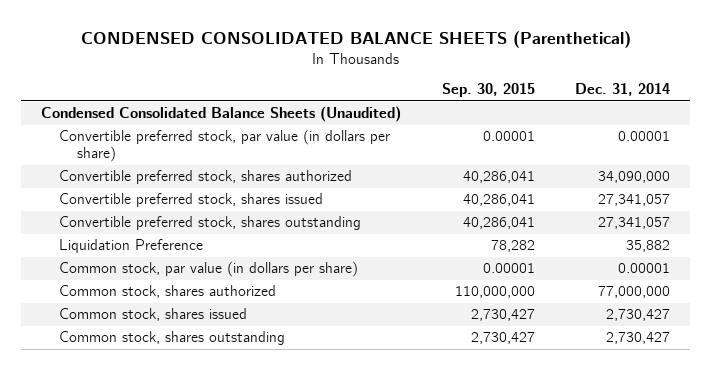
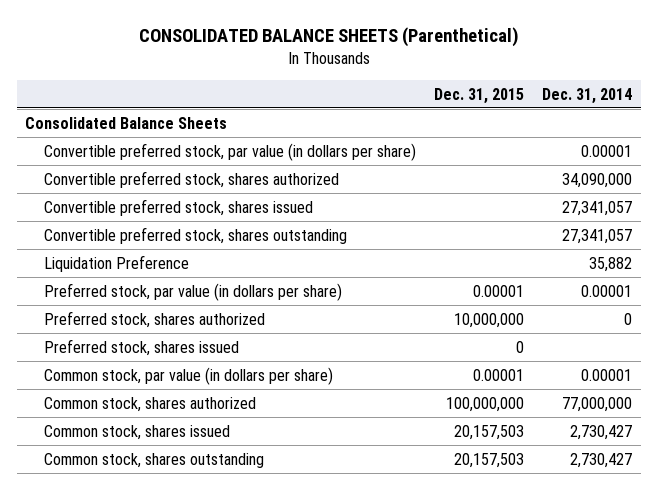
[80,30,631,48] CONDENSED CONSOLIDATED BALANCE SHEETS (Parenthetical) -> [138,26,519,47] CONSOLIDATED BALANCE SHEETS (Parenthetical)
[441,83,535,98] Sep. 30, 2015 -> none
none -> [434,87,525,104] Dec. 31, 2015
[41,106,402,123] Condensed Consolidated Balance Sheets (Unaudited) -> [25,116,228,129] Consolidated Balance Sheets
none -> [44,282,343,301] Preferred stock, par value (in dollars per share)
none -> [44,310,266,328] Preferred stock, shares authorized
none -> [44,338,240,356] Preferred stock, shares issued

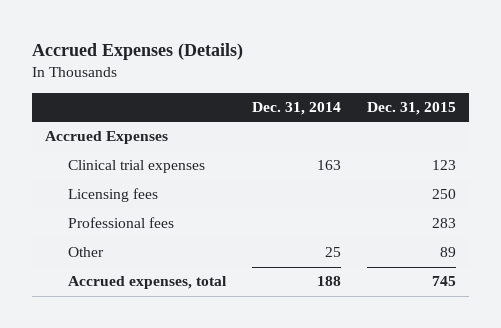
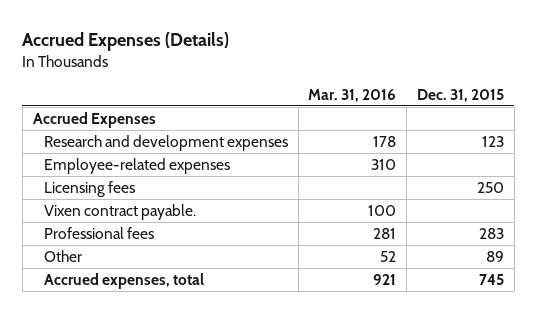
[252,102,342,116] Dec. 31, 2014 -> none
none -> [308,88,397,102] Mar. 31, 2016
[68,160,206,174] Clinical trial expenses -> [43,134,288,151] Research and development expenses
none -> [43,157,230,174] Employee-related expenses
none -> [43,203,196,220] Vixen contract payable.

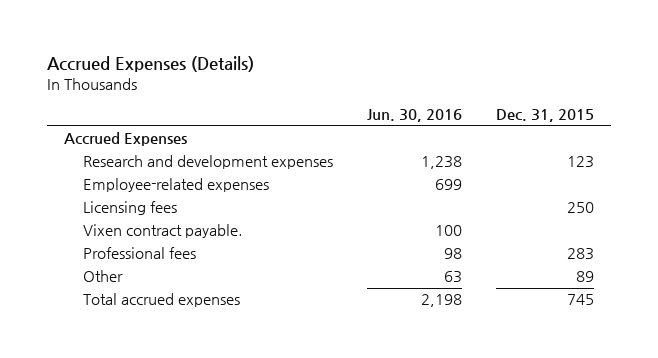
[308,88,397,102] Mar. 31, 2016 -> none
none -> [366,109,462,123] Jun. 30, 2016
[43,272,204,289] Accrued expenses, total -> [82,293,240,308] Total accrued expenses

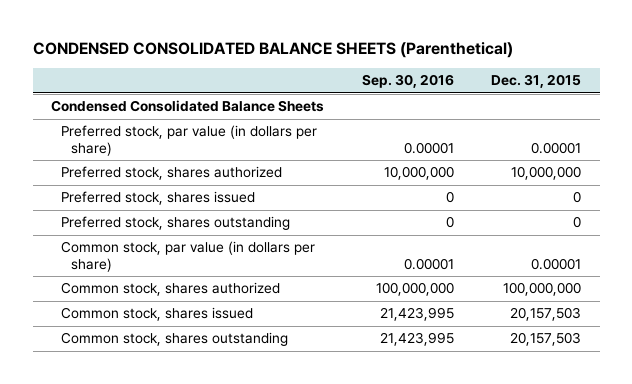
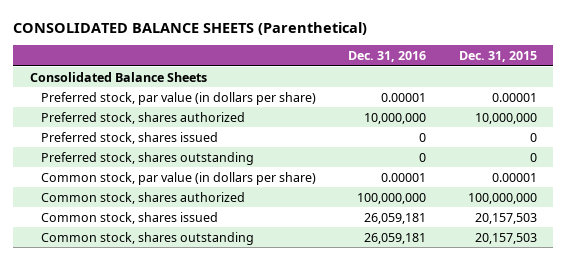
[32,42,513,59] CONDENSED CONSOLIDATED BALANCE SHEETS (Parenthetical) -> [13,21,368,35] CONSOLIDATED BALANCE SHEETS (Parenthetical)
[361,74,454,89] Sep. 30, 2016 -> none
none -> [348,50,427,62] Dec. 31, 2016
[51,100,325,113] Condensed Consolidated Balance Sheets -> [29,71,207,82] Consolidated Balance Sheets

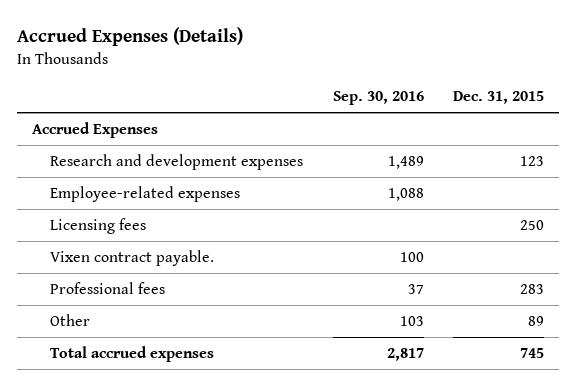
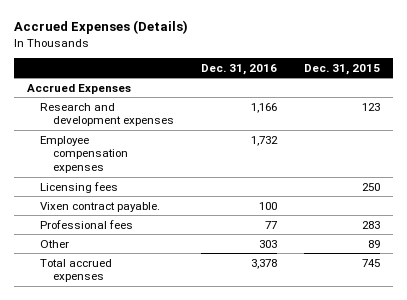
[332,91,424,106] Sep. 30, 2016 -> none
none -> [200,63,277,75] Dec. 31, 2016
[50,186,241,203] Employee-related expenses -> [40,135,128,174] Employee compensation expenses

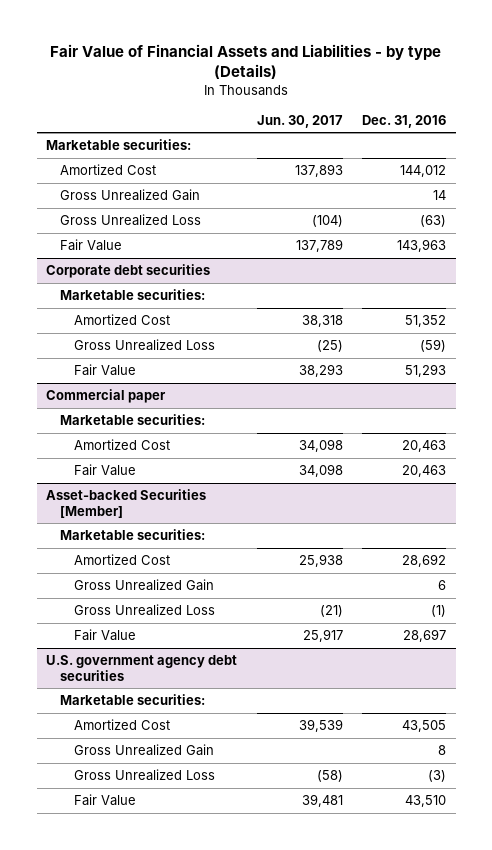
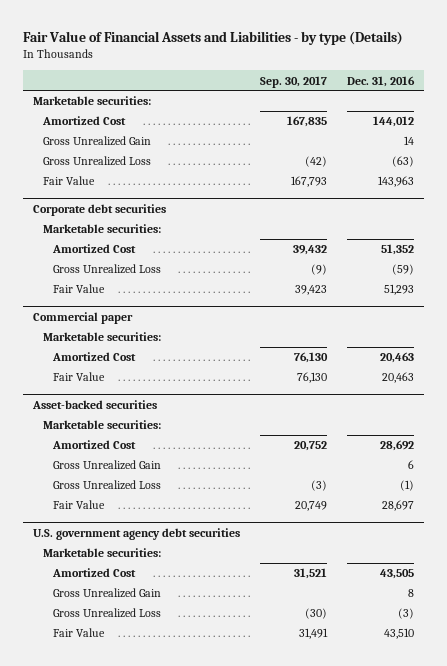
[256,114,343,128] Jun. 30, 2017 -> none
none -> [260,75,328,88] Sep. 30, 2017
[46,489,207,518] Asset-backed Securities [Member] -> [32,399,158,409] Asset-backed securities

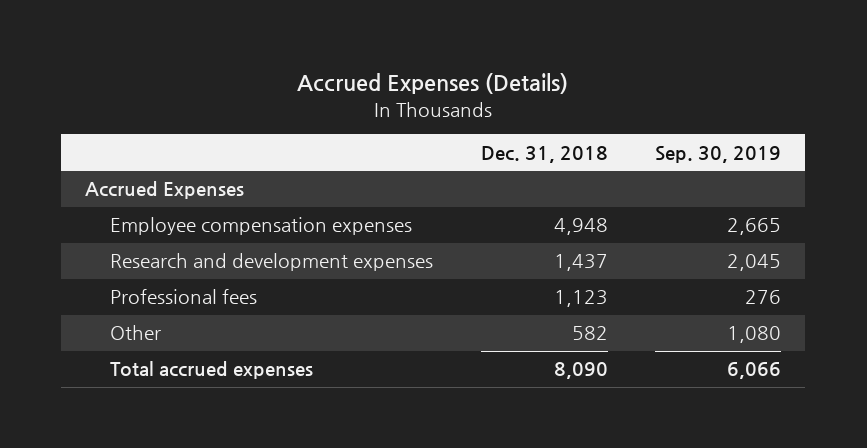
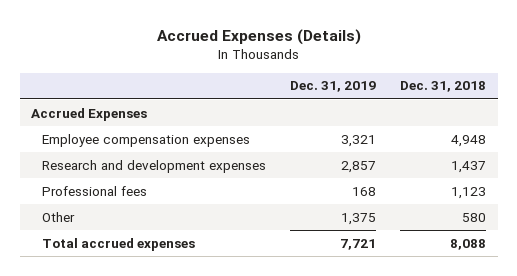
[655,145,782,163] Sep. 30, 2019 -> none
none -> [290,81,377,93] Dec. 31, 2019
[571,326,608,341] 582 -> [461,212,486,222] 580
[553,362,608,380] 8,090 -> [449,238,486,250] 8,088

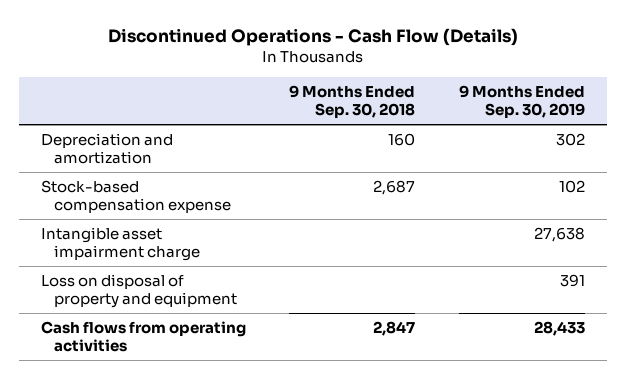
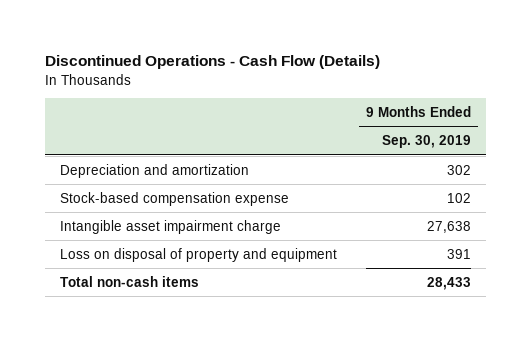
[289,85,416,119] 9 Months Ended Sep. 30, 2018 -> none
[40,321,246,352] Cash flows from operating activities -> [59,275,199,287] Total non-cash items

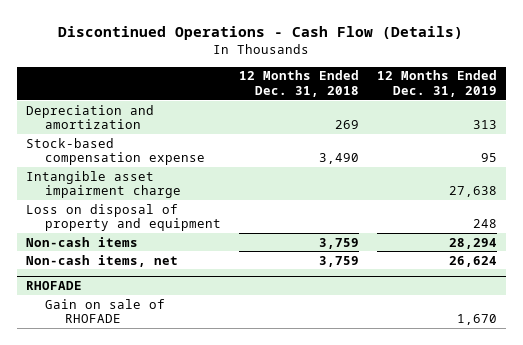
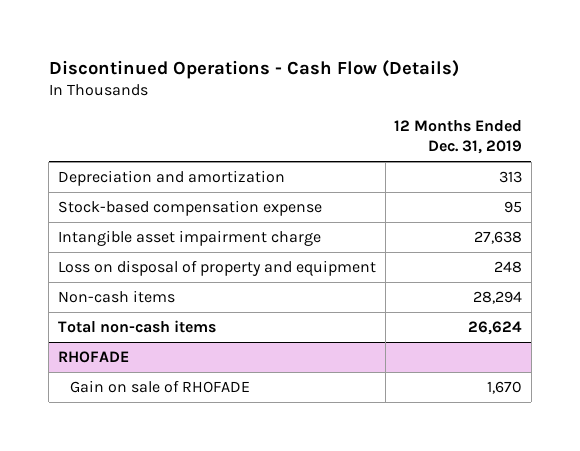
[239,70,360,98] 12 Months Ended Dec. 31, 2018 -> none
[25,254,178,267] Non-cash items, net -> [57,319,216,333] Total non-cash items

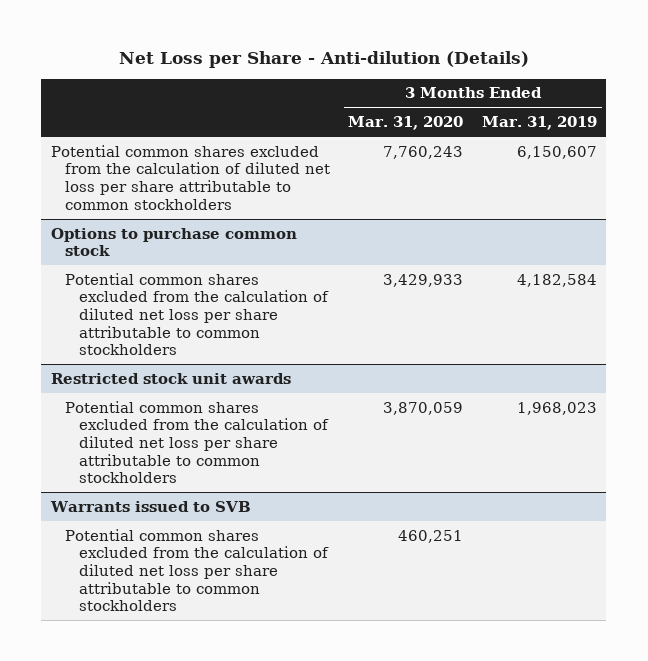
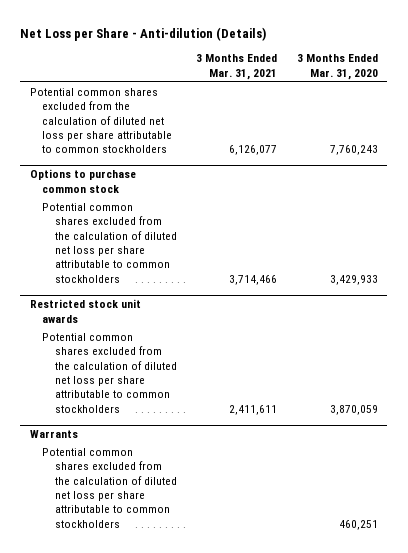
[481,116,597,131] Mar. 31, 2019 -> none
none -> [196,54,278,80] 3 Months Ended Mar. 31, 2021
[49,500,251,512] Warrants issued to SVB -> [30,430,79,439] Warrants

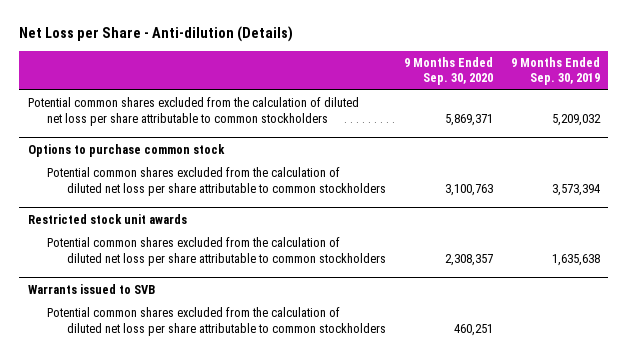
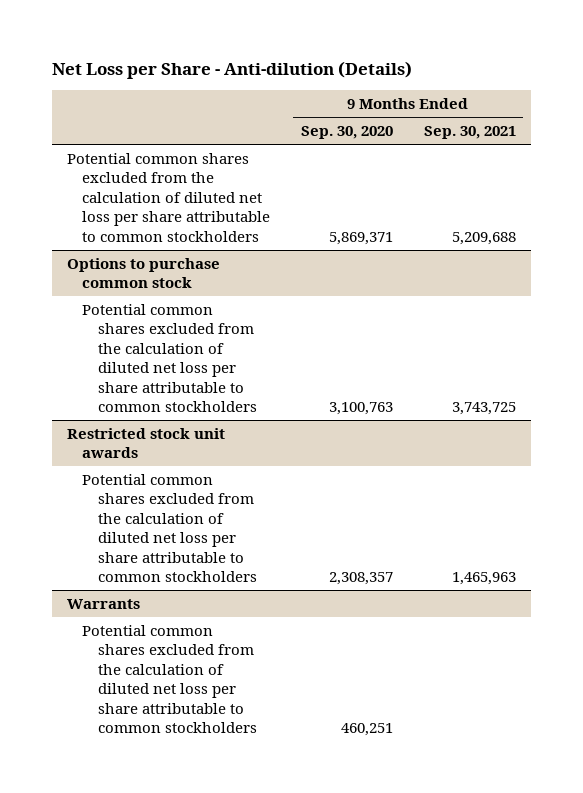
[510,56,600,86] 9 Months Ended Sep. 30, 2019 -> none
none -> [423,126,516,140] Sep. 30, 2021
[27,283,155,294] Warrants issued to SVB -> [67,598,141,609] Warrants

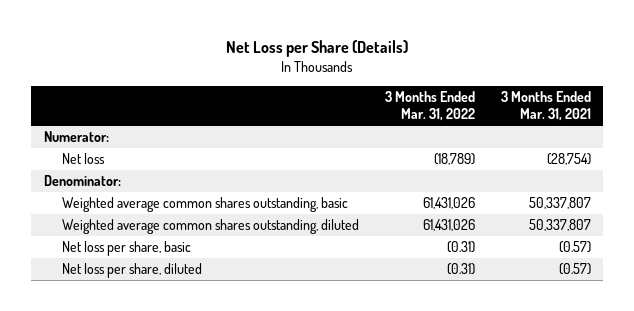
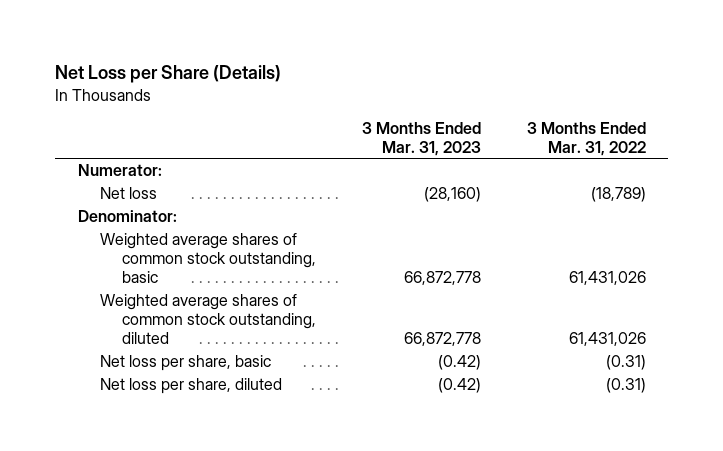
[500,91,591,122] 3 Months Ended Mar. 31, 2021 -> none
none -> [361,121,481,156] 3 Months Ended Mar. 31, 2023
[62,197,349,213] Weighted average common shares outstanding, basic -> [100,233,317,283] Weighted average shares of common stock outstanding, basic
[62,219,360,235] Weighted average common shares outstanding, diluted -> [100,294,317,344] Weighted average shares of common stock outstanding, diluted

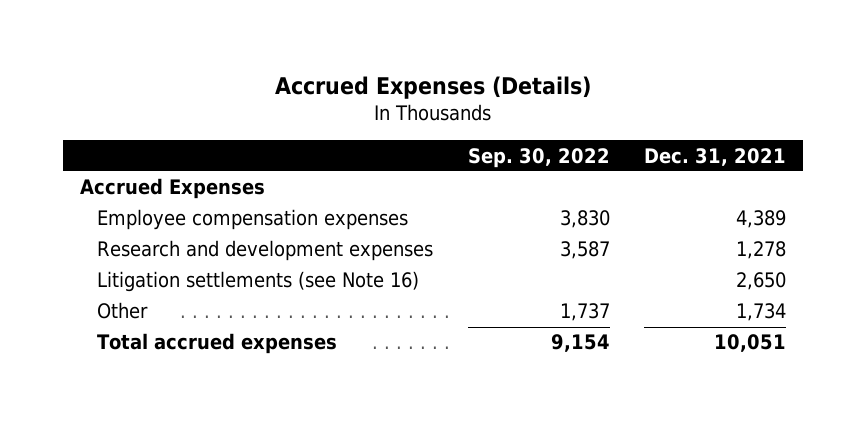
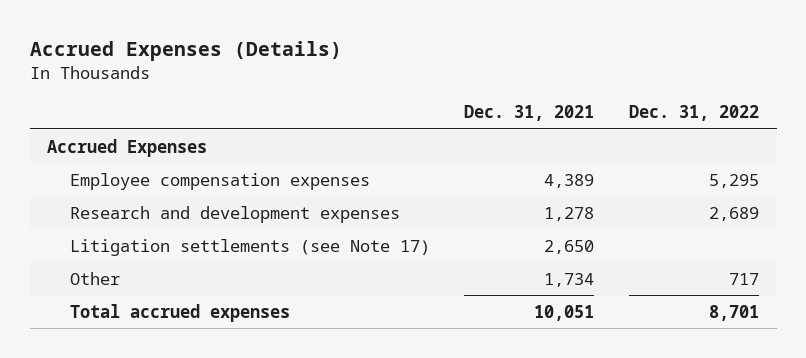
[467,147,610,168] Sep. 30, 2022 -> none
none -> [629,105,760,122] Dec. 31, 2022
[97,271,420,293] Litigation settlements (see Note 16) -> [69,238,430,256] Litigation settlements (see Note 17)

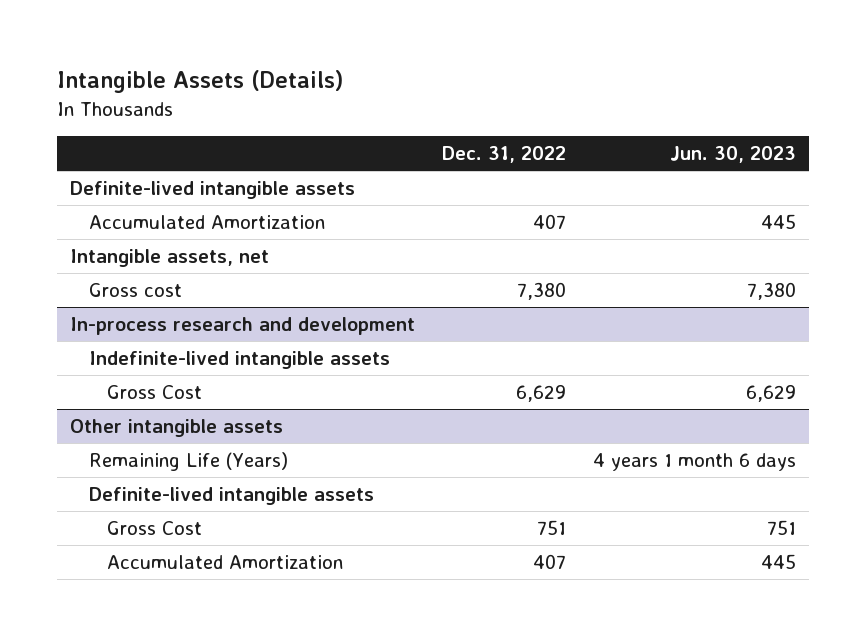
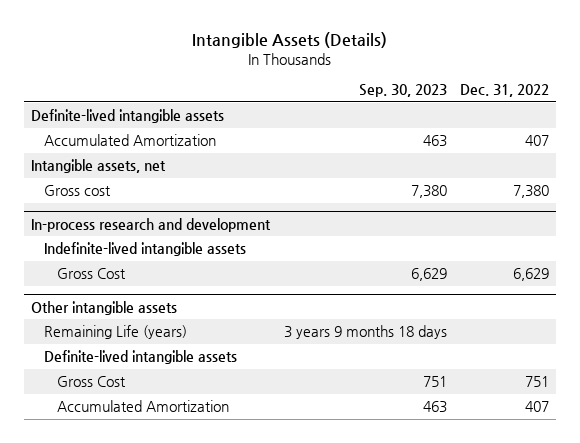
[669,145,796,163] Jun. 30, 2023 -> none
none -> [358,84,447,98] Sep. 30, 2023
[88,452,288,472] Remaining Life (Years) -> [43,325,187,340] Remaining Life (years)

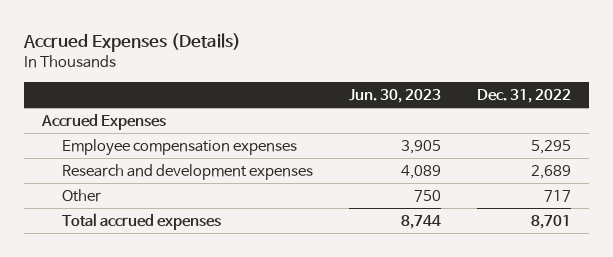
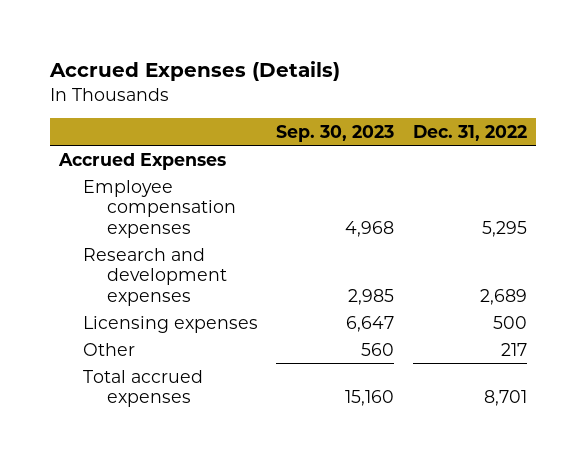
[348,88,441,103] Jun. 30, 2023 -> none
none -> [276,125,395,143] Sep. 30, 2023
none -> [83,315,259,333] Licensing expenses
[543,190,571,203] 717 -> [500,342,527,356] 217

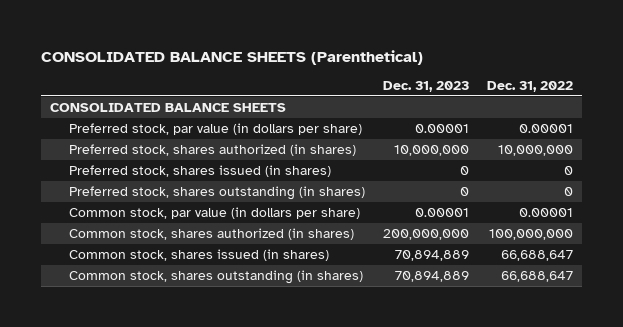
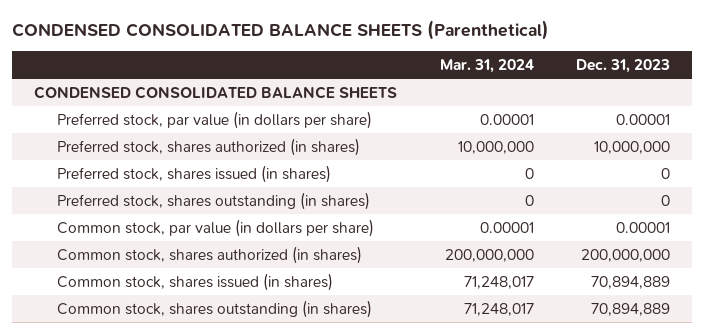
[40,49,423,65] CONSOLIDATED BALANCE SHEETS (Parenthetical) -> [12,20,550,41] CONDENSED CONSOLIDATED BALANCE SHEETS (Parenthetical)
[486,80,573,92] Dec. 31, 2022 -> none
none -> [439,59,534,74] Mar. 31, 2024
[49,102,286,112] CONSOLIDATED BALANCE SHEETS -> [33,85,397,99] CONDENSED CONSOLIDATED BALANCE SHEETS

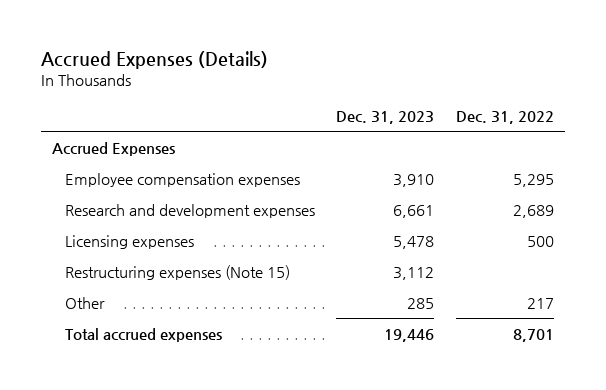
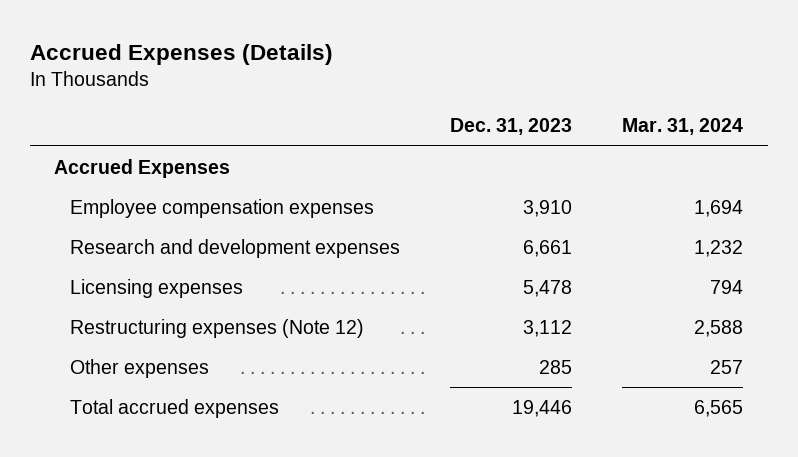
[456,111,555,125] Dec. 31, 2022 -> none
none -> [622,118,744,136] Mar. 31, 2024
[64,264,290,280] Restructuring expenses (Note 15) -> [70,318,365,338] Restructuring expenses (Note 12)
[64,296,105,309] Other -> [70,358,210,378] Other expenses

